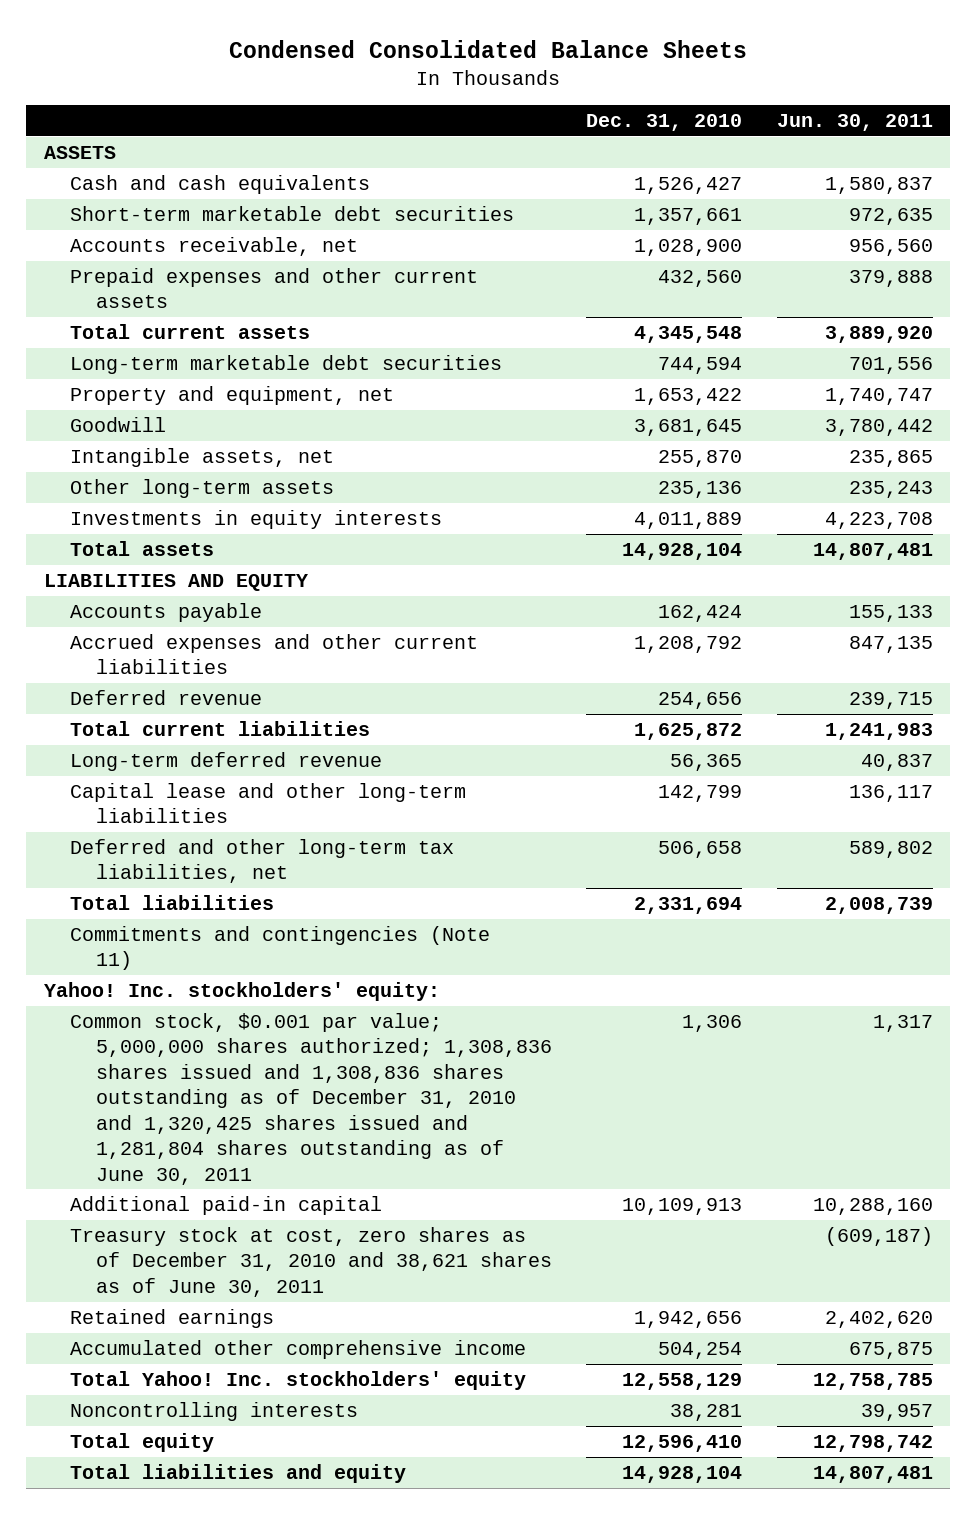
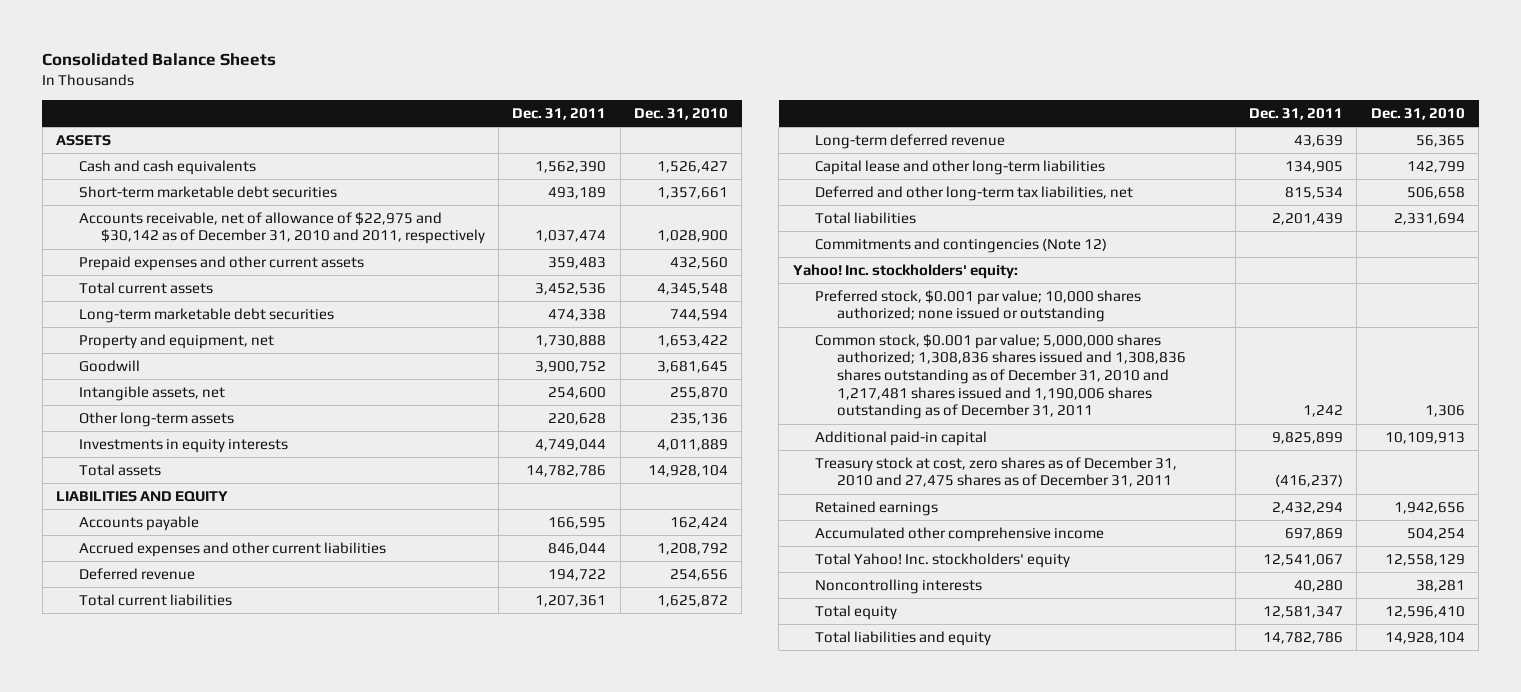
[229,39,748,58] Condensed Consolidated Balance Sheets -> [42,53,277,67] Consolidated Balance Sheets
[776,114,933,132] Jun. 30, 2011 -> none
none -> [512,107,607,120] Dec. 31, 2011
[69,236,358,256] Accounts receivable, net -> [78,211,485,245] Accounts receivable, net of allowance of $22,975 and $30,142 as of December 31, 2010 and 2011, respectively
[69,925,490,971] Commitments and contingencies (Note 11) -> [815,237,1108,253] Commitments and contingencies (Note 12)
none -> [815,289,1142,323] Preferred stock, $0.001 par value; 10,000 shares authorized; none issued or outstanding
[69,1012,552,1185] Common stock, $0.001 par value; 5,000,000 shares authorized; 1,308,836 shares issued and 1,308,836 shares outstanding as of December 31, 2010 and 1,320,425 shares issued and 1,281,804 shares outstanding as of June 30, 2011 -> [815,333,1187,420] Common stock, $0.001 par value; 5,000,000 shares authorized; 1,308,836 shares issued and 1,308,836 shares outstanding as of December 31, 2010 and 1,217,481 shares issued and 1,190,006 shares outstanding as of December 31, 2011
[69,1226,552,1297] Treasury stock at cost, zero shares as of December 31, 2010 and 38,621 shares as of June 30, 2011 -> [815,456,1178,488] Treasury stock at cost, zero shares as of December 31, 2010 and 27,475 shares as of December 31, 2011

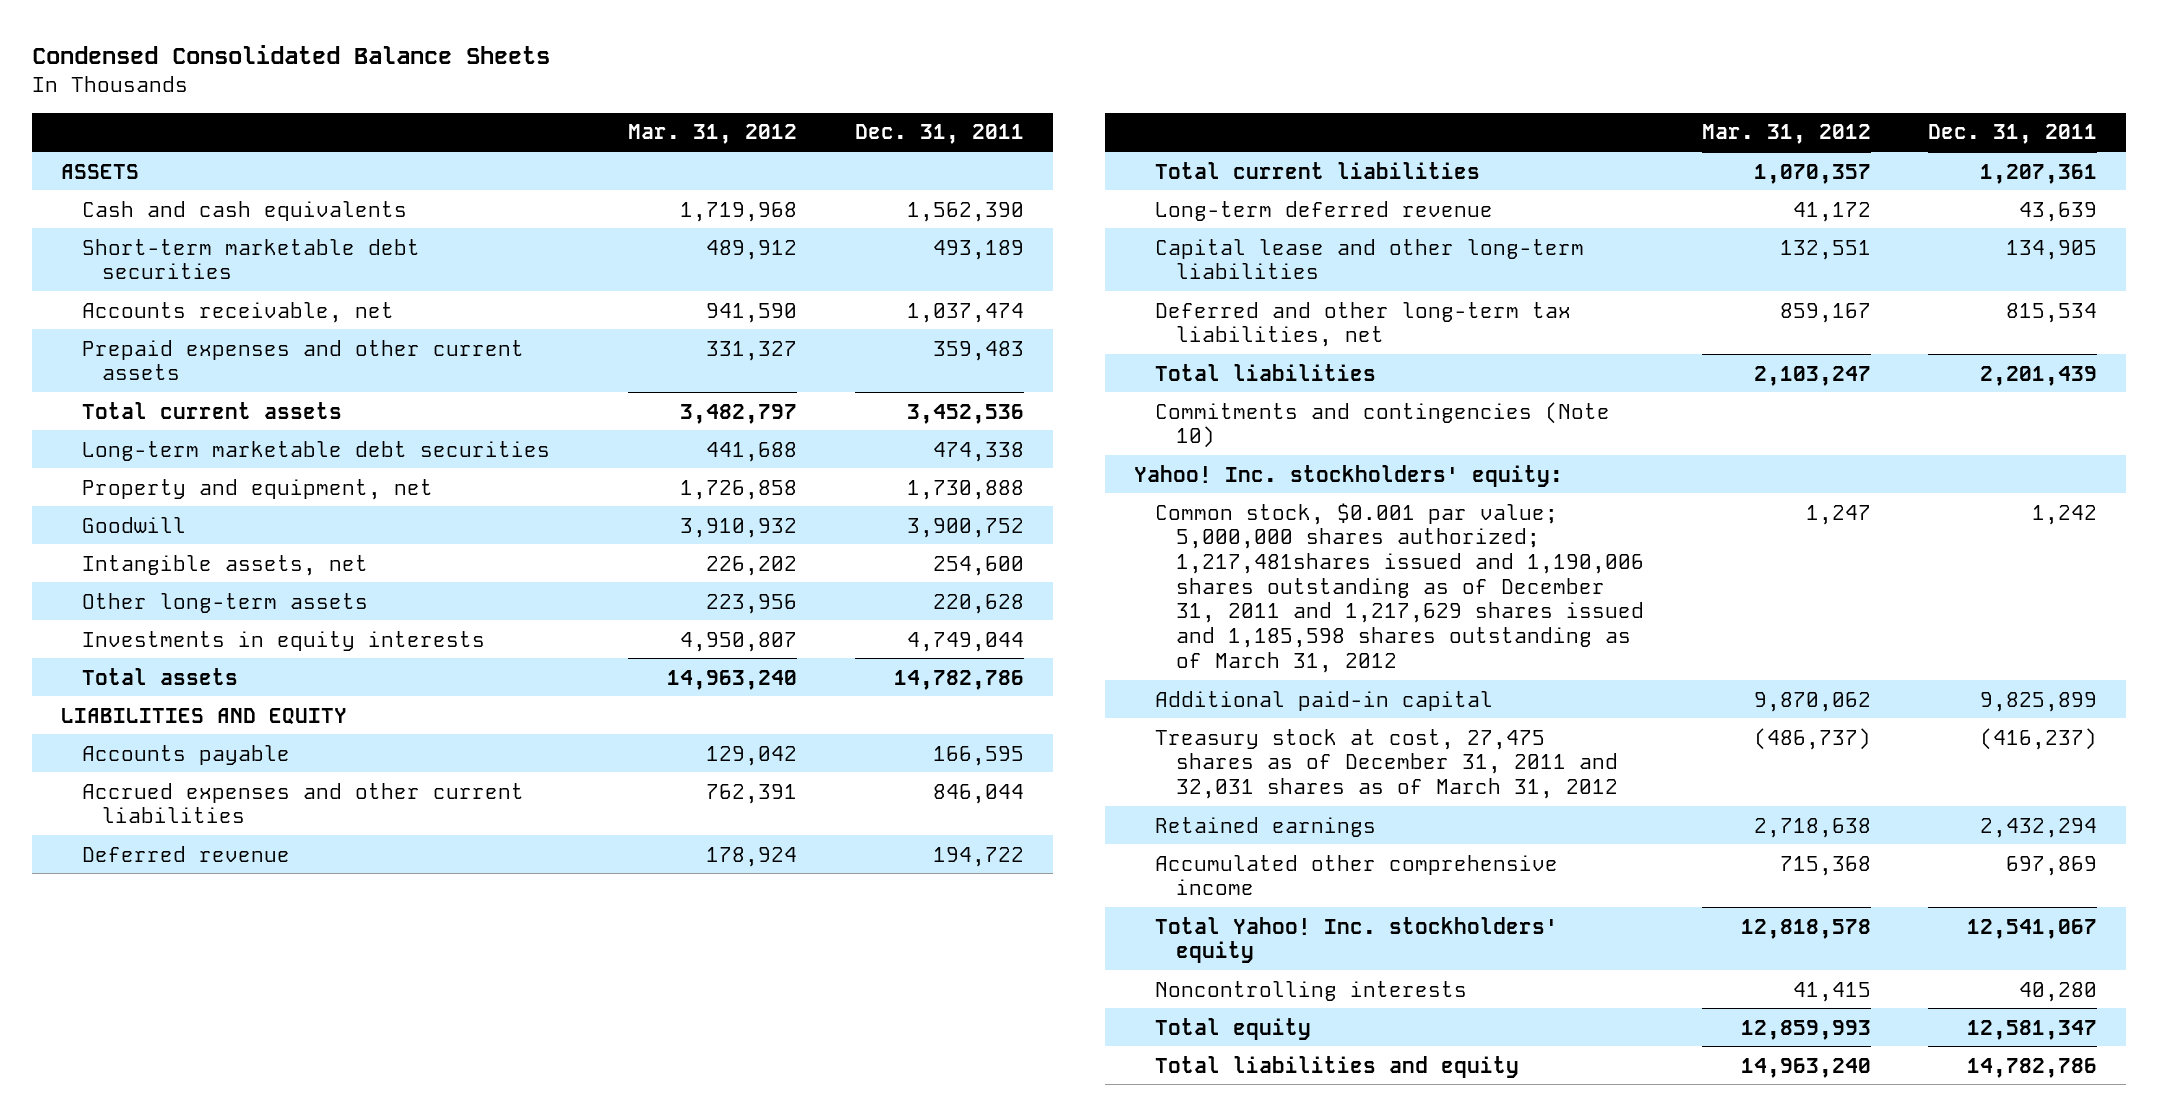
[42,53,277,67] Consolidated Balance Sheets -> [31,45,550,65] Condensed Consolidated Balance Sheets
[634,107,729,120] Dec. 31, 2010 -> none
none -> [628,124,798,145] Mar. 31, 2012
[78,211,485,245] Accounts receivable, net of allowance of $22,975 and $30,142 as of December 31, 2010 and 2011, respectively -> [81,301,394,323] Accounts receivable, net
[815,237,1108,253] Commitments and contingencies (Note 12) -> [1154,401,1610,449] Commitments and contingencies (Note 10)
[815,289,1142,323] Preferred stock, $0.001 par value; 10,000 shares authorized; none issued or outstanding -> none
[815,333,1187,420] Common stock, $0.001 par value; 5,000,000 shares authorized; 1,308,836 shares issued and 1,308,836 shares outstanding as of December 31, 2010 and 1,217,481 shares issued and 1,190,006 shares outstanding as of December 31, 2011 -> [1154,502,1644,673] Common stock, $0.001 par value; 5,000,000 shares authorized; 1,217,481shares issued and 1,190,006 shares outstanding as of December 31, 2011 and 1,217,629 shares issued and 1,185,598 shares outstanding as of March 31, 2012
[815,456,1178,488] Treasury stock at cost, zero shares as of December 31, 2010 and 27,475 shares as of December 31, 2011 -> [1154,728,1618,799] Treasury stock at cost, 27,475 shares as of December 31, 2011 and 32,031 shares as of March 31, 2012

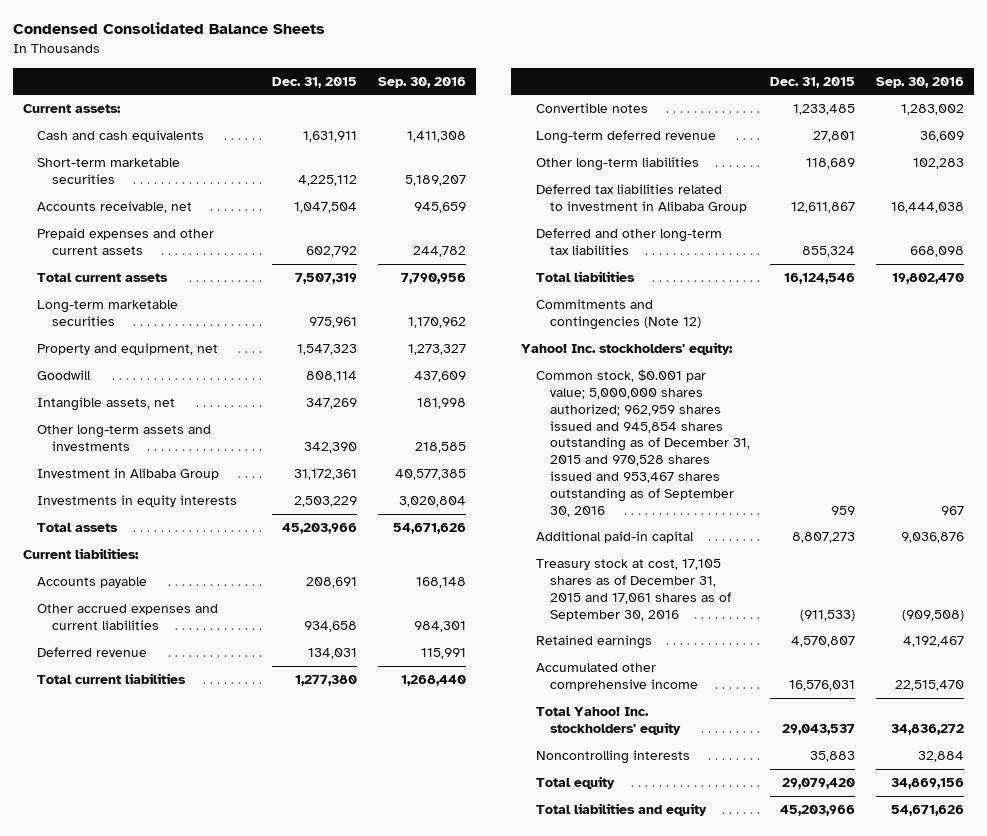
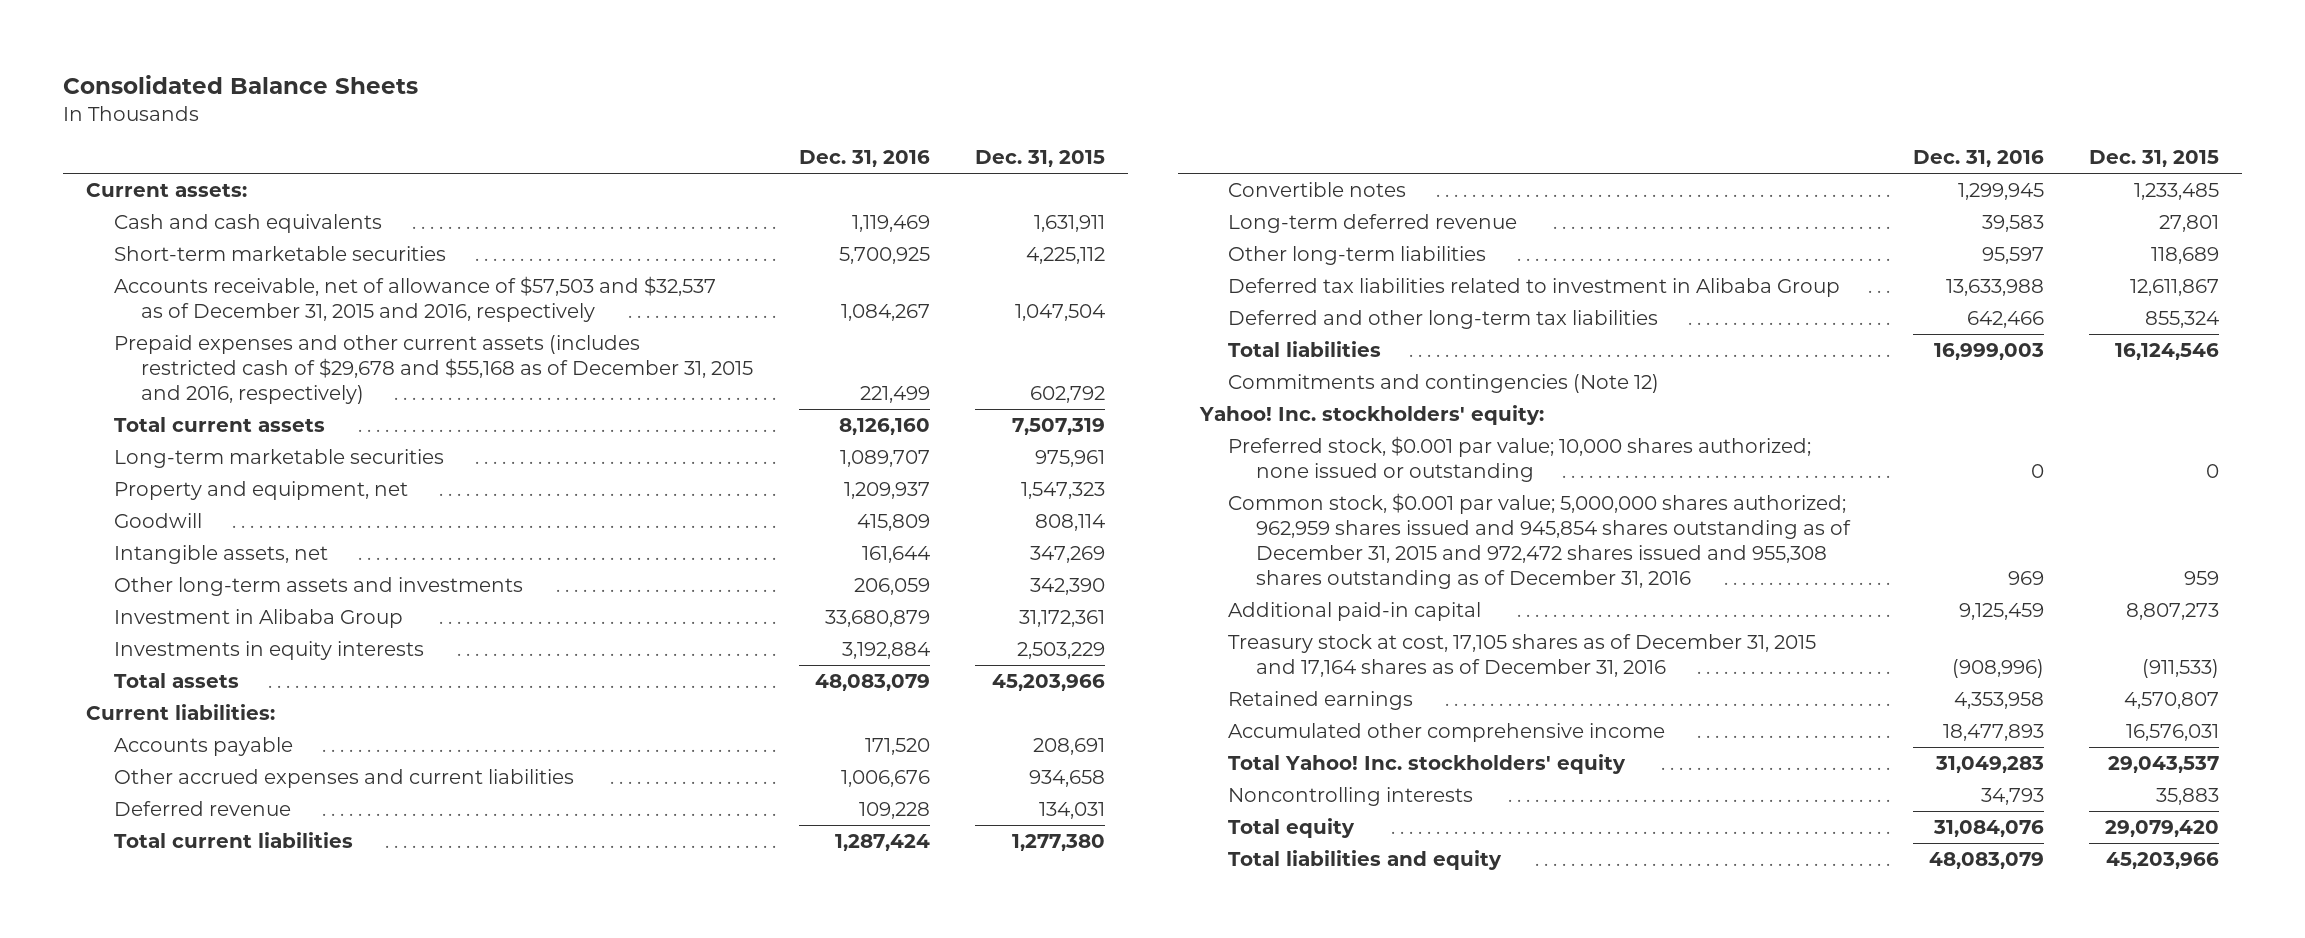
[12,22,325,35] Condensed Consolidated Balance Sheets -> [63,75,419,95] Consolidated Balance Sheets
[377,76,466,88] Sep. 30, 2016 -> none
none -> [798,150,930,168] Dec. 31, 2016
[37,201,193,214] Accounts receivable, net -> [113,276,716,323] Accounts receivable, net of allowance of $57,503 and $32,537 as of December 31, 2015 and 2016, respectively
[37,228,215,256] Prepaid expenses and other current assets -> [113,335,754,405] Prepaid expenses and other current assets (includes restricted cash of $29,678 and $55,168 as of December 31, 2015 and 2016, respectively)
none -> [1228,436,1812,483] Preferred stock, $0.001 par value; 10,000 shares authorized; none issued or outstanding
[535,369,750,517] Common stock, $0.001 par value; 5,000,000 shares authorized; 962,959 shares issued and 945,854 shares outstanding as of December 31, 2015 and 970,528 shares issued and 953,467 shares outstanding as of September 30, 2016 -> [1228,493,1851,590] Common stock, $0.001 par value; 5,000,000 shares authorized; 962,959 shares issued and 945,854 shares outstanding as of December 31, 2015 and 972,472 shares issued and 955,308 shares outstanding as of December 31, 2016
[535,559,731,621] Treasury stock at cost, 17,105 shares as of December 31, 2015 and 17,061 shares as of September 30, 2016 -> [1228,634,1817,678] Treasury stock at cost, 17,105 shares as of December 31, 2015 and 17,164 shares as of December 31, 2016

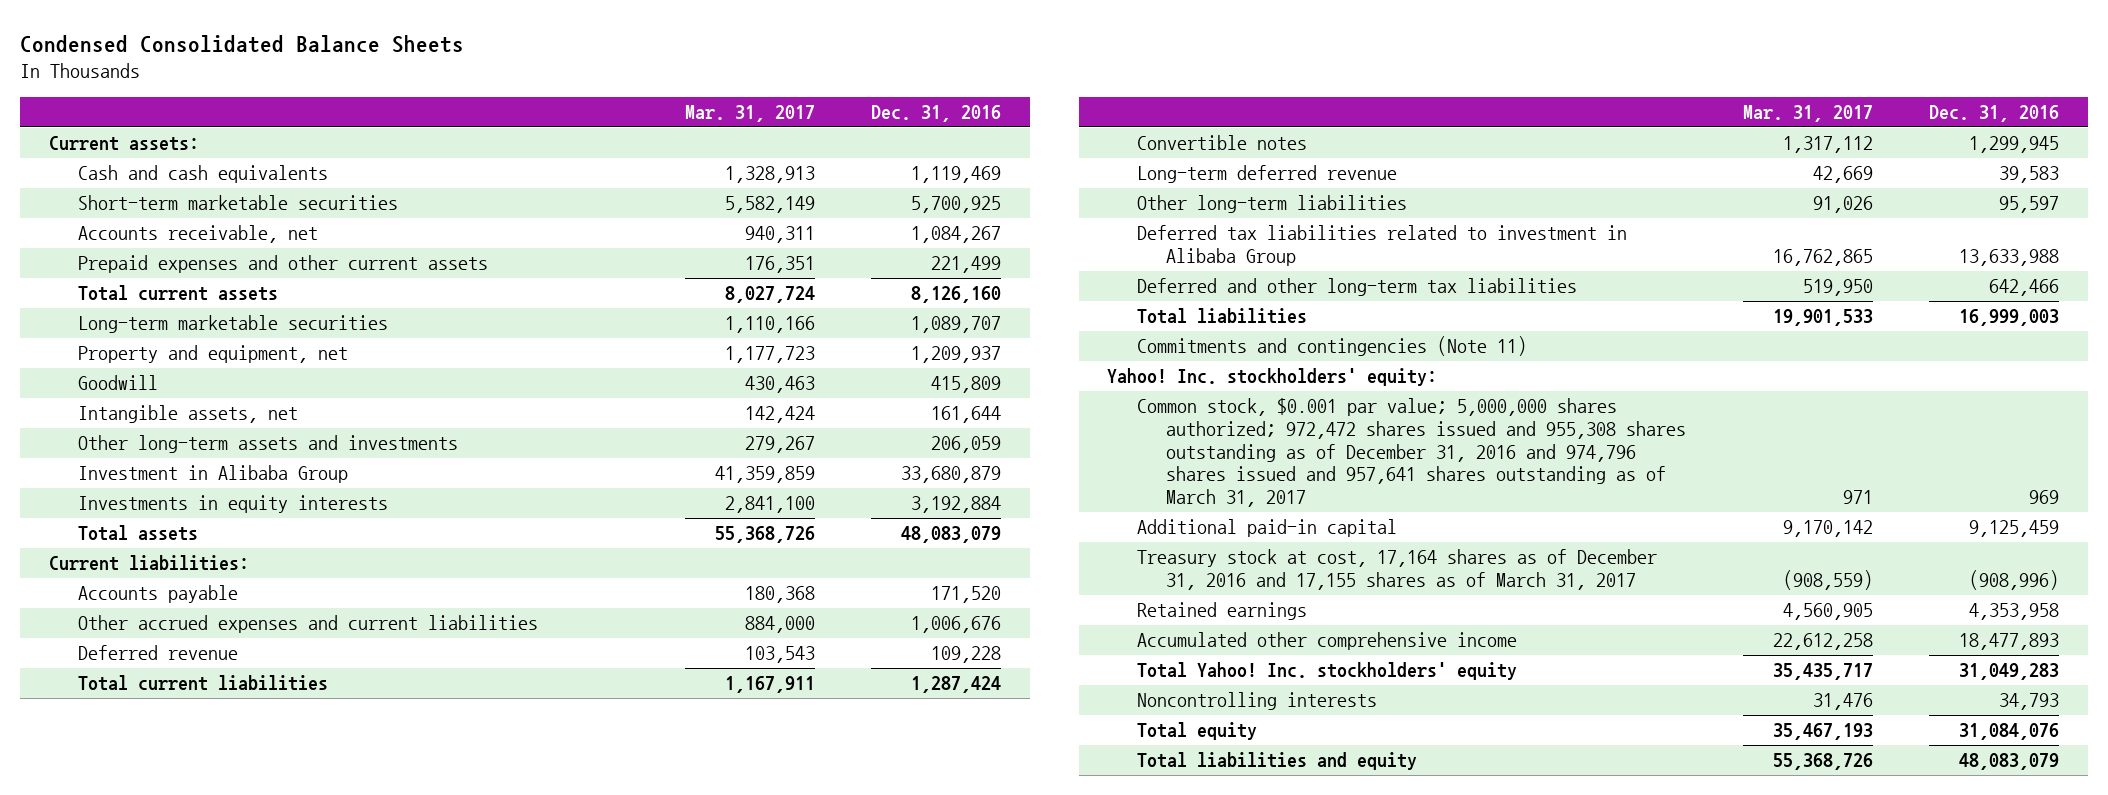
[63,75,419,95] Consolidated Balance Sheets -> [20,34,465,53] Condensed Consolidated Balance Sheets
[974,150,1105,168] Dec. 31, 2015 -> none
none -> [684,105,815,123] Mar. 31, 2017
[113,276,716,323] Accounts receivable, net of allowance of $57,503 and $32,537 as of December 31, 2015 and 2016, respectively -> [78,225,319,244] Accounts receivable, net
[113,335,754,405] Prepaid expenses and other current assets (includes restricted cash of $29,678 and $55,168 as of December 31, 2015 and 2016, respectively) -> [78,255,489,274] Prepaid expenses and other current assets
[1228,374,1660,394] Commitments and contingencies (Note 12) -> [1136,336,1527,357] Commitments and contingencies (Note 11)
[1228,436,1812,483] Preferred stock, $0.001 par value; 10,000 shares authorized; none issued or outstanding -> none
[1228,493,1851,590] Common stock, $0.001 par value; 5,000,000 shares authorized; 962,959 shares issued and 945,854 shares outstanding as of December 31, 2015 and 972,472 shares issued and 955,308 shares outstanding as of December 31, 2016 -> [1136,398,1687,507] Common stock, $0.001 par value; 5,000,000 shares authorized; 972,472 shares issued and 955,308 shares outstanding as of December 31, 2016 and 974,796 shares issued and 957,641 shares outstanding as of March 31, 2017
[1228,634,1817,678] Treasury stock at cost, 17,105 shares as of December 31, 2015 and 17,164 shares as of December 31, 2016 -> [1136,549,1657,590] Treasury stock at cost, 17,164 shares as of December 31, 2016 and 17,155 shares as of March 31, 2017

